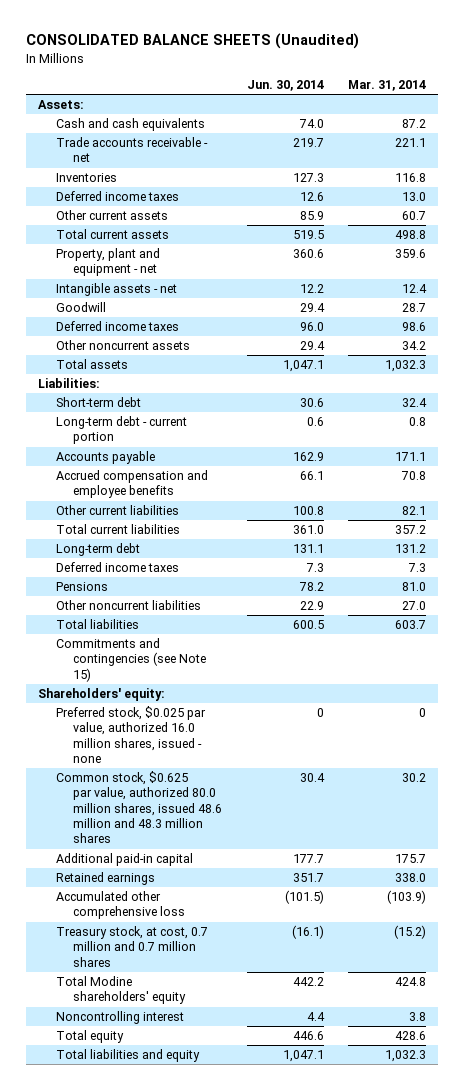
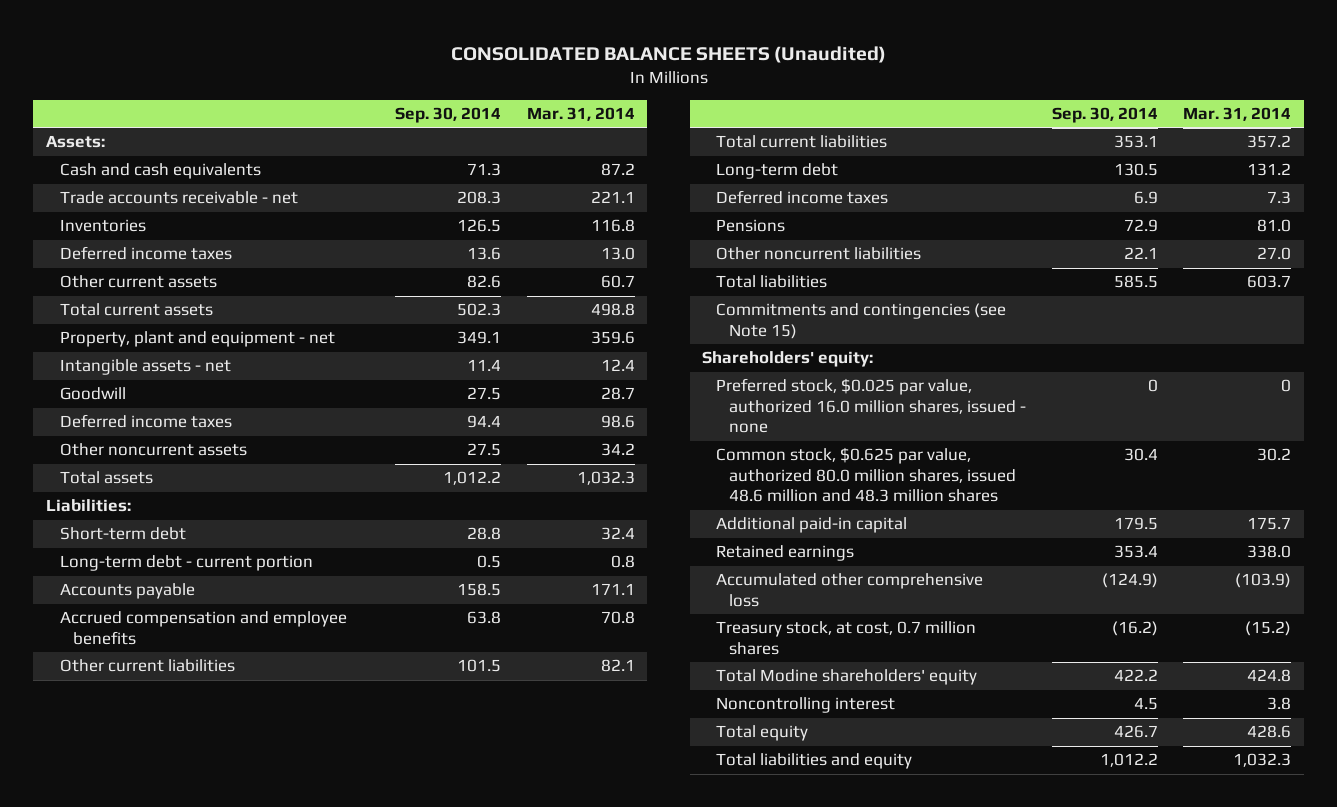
[246,80,324,92] Jun. 30, 2014 -> none
none -> [395,106,502,123] Sep. 30, 2014
[55,926,208,967] Treasury stock, at cost, 0.7 million and 0.7 million shares -> [715,621,976,655] Treasury stock, at cost, 0.7 million shares

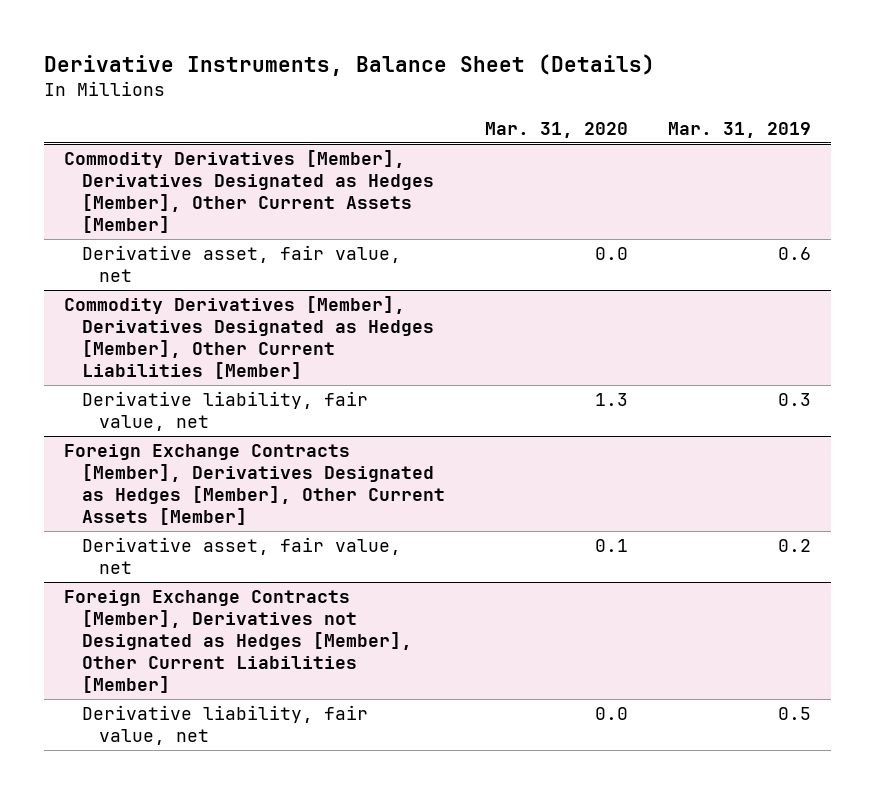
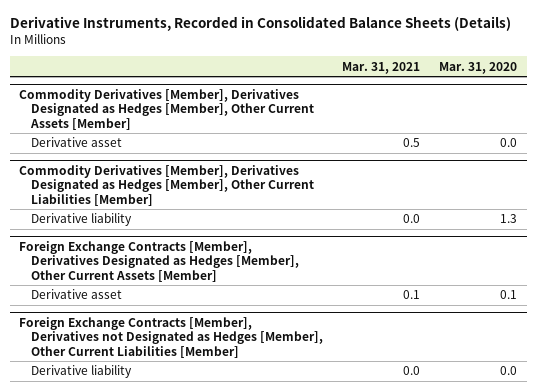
[44,54,656,77] Derivative Instruments, Balance Sheet (Details) -> [9,16,511,32] Derivative Instruments, Recorded in Consolidated Balance Sheets (Details)
[668,121,812,138] Mar. 31, 2019 -> none
none -> [341,61,420,74] Mar. 31, 2021
[81,244,401,282] Derivative asset, fair value, net -> [30,137,122,148] Derivative asset
[81,390,368,431] Derivative liability, fair value, net -> [30,213,132,227] Derivative liability
[81,536,401,574] Derivative asset, fair value, net -> [30,289,122,300] Derivative asset
[81,704,368,745] Derivative liability, fair value, net -> [30,365,132,379] Derivative liability

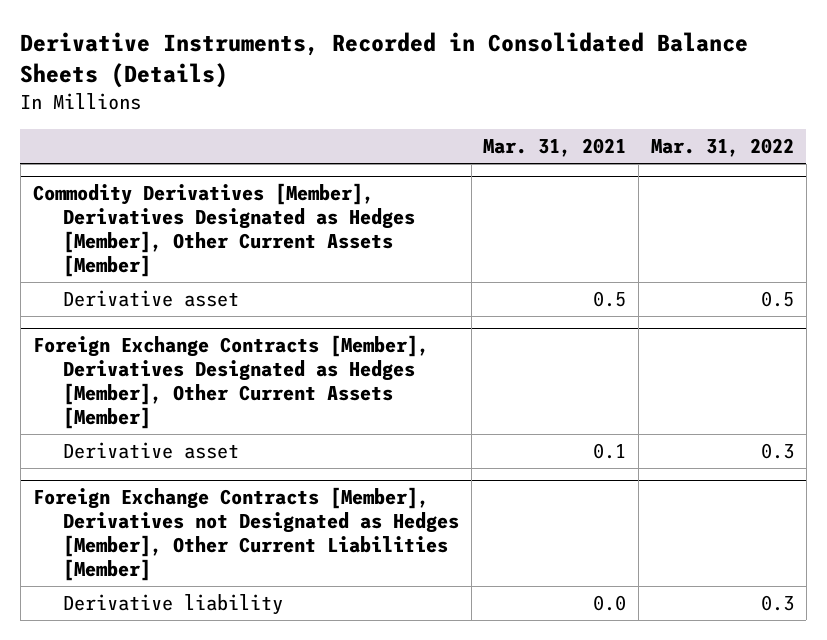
[439,61,518,74] Mar. 31, 2020 -> none
none -> [650,137,794,157] Mar. 31, 2022
[19,164,314,206] Commodity Derivatives [Member], Derivatives Designated as Hedges [Member], Other Current Liabilities [Member] -> none
[30,213,132,227] Derivative liability -> none

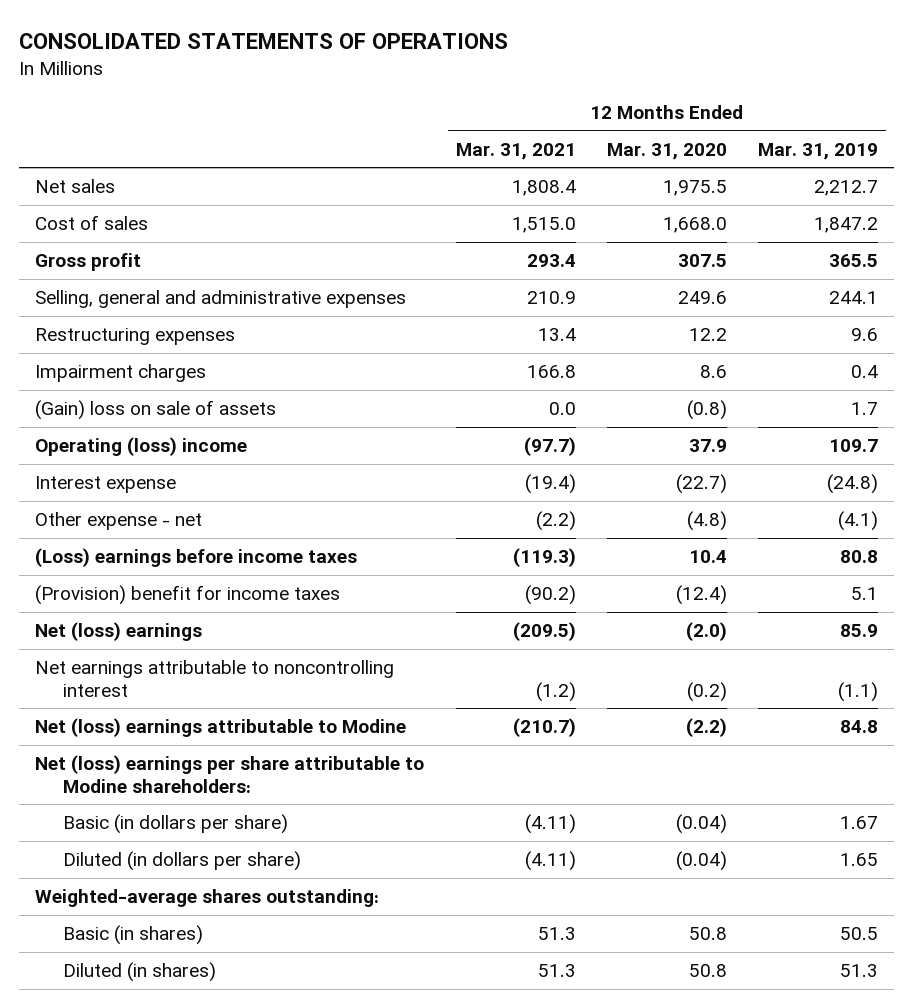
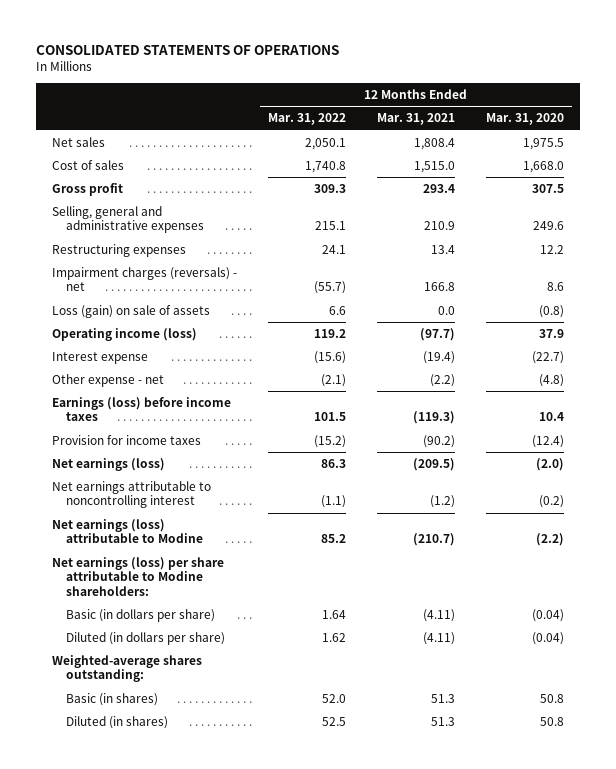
[758,142,879,160] Mar. 31, 2019 -> none
none -> [268,113,347,126] Mar. 31, 2022
[35,364,207,383] Impairment charges -> [51,267,237,292] Impairment charges (reversals) - net
[35,400,277,421] (Gain) loss on sale of assets -> [51,305,210,319] Loss (gain) on sale of assets
[35,437,248,457] Operating (loss) income -> [51,328,197,342] Operating income (loss)
[35,548,358,568] (Loss) earnings before income taxes -> [51,397,231,422] Earnings (loss) before income taxes
[35,585,341,606] (Provision) benefit for income taxes -> [51,435,201,446] Provision for income taxes
[35,622,203,642] Net (loss) earnings -> [51,458,165,472] Net earnings (loss)
[35,718,407,738] Net (loss) earnings attributable to Modine -> [51,519,204,544] Net earnings (loss) attributable to Modine
[35,755,425,793] Net (loss) earnings per share attributable to Modine shareholders: -> [51,557,224,596] Net earnings (loss) per share attributable to Modine shareholders:

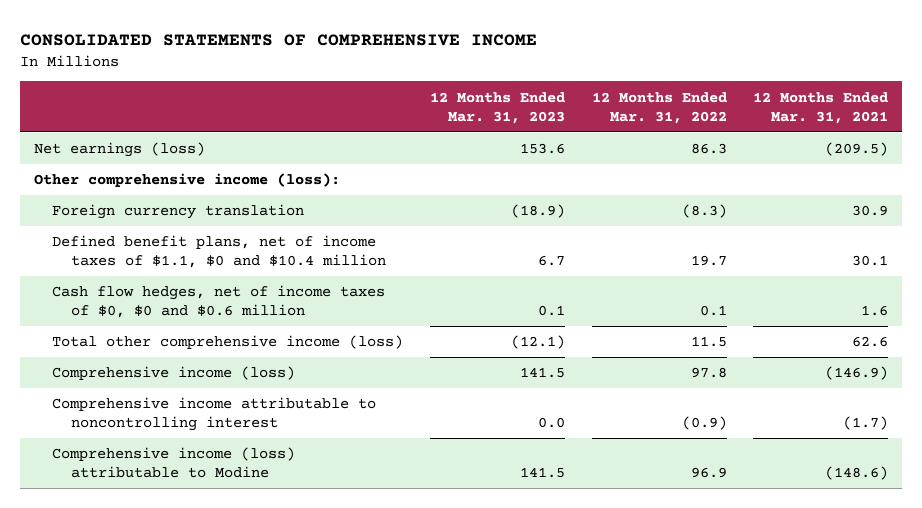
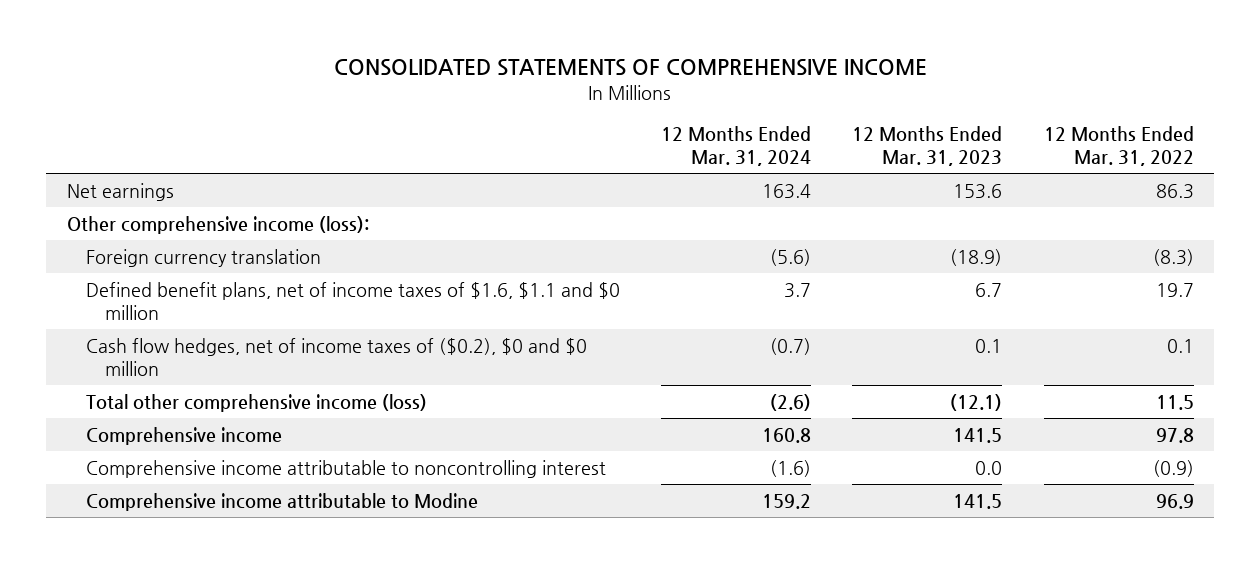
[753,91,889,124] 12 Months Ended Mar. 31, 2021 -> none
none -> [661,125,812,167] 12 Months Ended Mar. 31, 2024
[33,142,205,158] Net earnings (loss) -> [66,182,174,201] Net earnings
[52,235,386,269] Defined benefit plans, net of income taxes of $1.1, $0 and $10.4 million -> [85,281,620,321] Defined benefit plans, net of income taxes of $1.6, $1.1 and $0 million
[52,285,386,319] Cash flow hedges, net of income taxes of $0, $0 and $0.6 million -> [85,337,587,377] Cash flow hedges, net of income taxes of ($0.2), $0 and $0 million
[52,366,296,381] Comprehensive income (loss) -> [85,426,282,445] Comprehensive income
[52,447,296,479] Comprehensive income (loss) attributable to Modine -> [85,492,478,511] Comprehensive income attributable to Modine

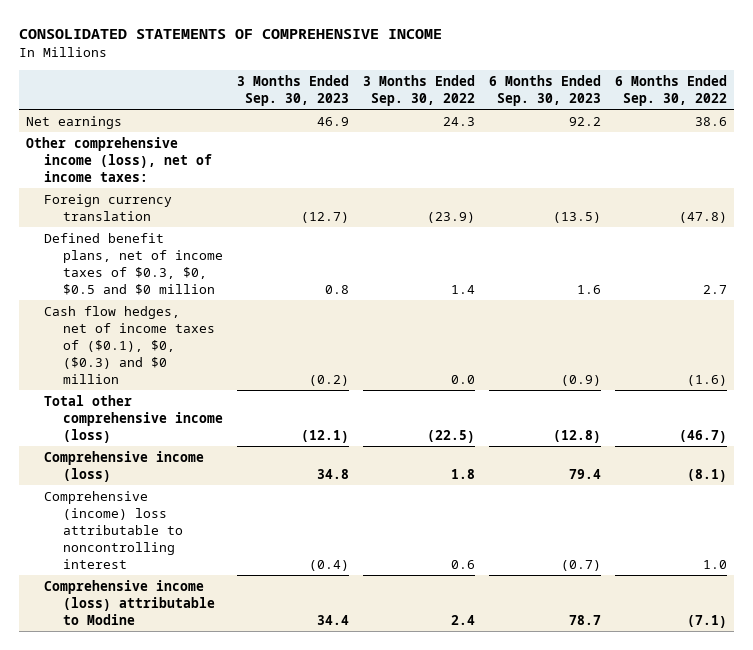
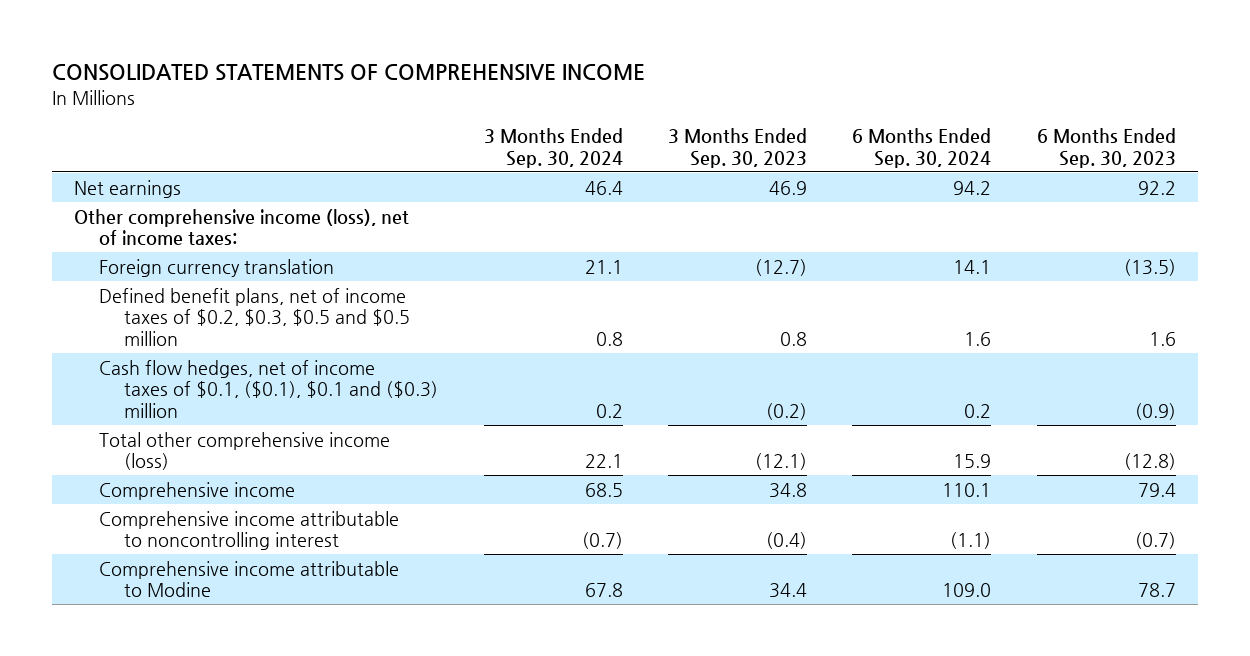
[362,75,475,107] 3 Months Ended Sep. 30, 2022 -> none
[615,75,728,107] 6 Months Ended Sep. 30, 2022 -> none
none -> [483,128,623,168] 3 Months Ended Sep. 30, 2024
none -> [852,128,992,168] 6 Months Ended Sep. 30, 2024
[44,232,223,295] Defined benefit plans, net of income taxes of $0.3, $0, $0.5 and $0 million -> [99,287,411,347] Defined benefit plans, net of income taxes of $0.2, $0.3, $0.5 and $0.5 million
[44,305,215,384] Cash flow hedges, net of income taxes of ($0.1), $0, ($0.3) and $0 million -> [99,359,439,419] Cash flow hedges, net of income taxes of $0.1, ($0.1), $0.1 and ($0.3) million
[44,450,205,482] Comprehensive income (loss) -> [99,481,296,500] Comprehensive income
[44,490,183,569] Comprehensive (income) loss attributable to noncontrolling interest -> [99,510,400,551] Comprehensive income attributable to noncontrolling interest
[44,579,215,625] Comprehensive income (loss) attributable to Modine -> [99,560,400,598] Comprehensive income attributable to Modine

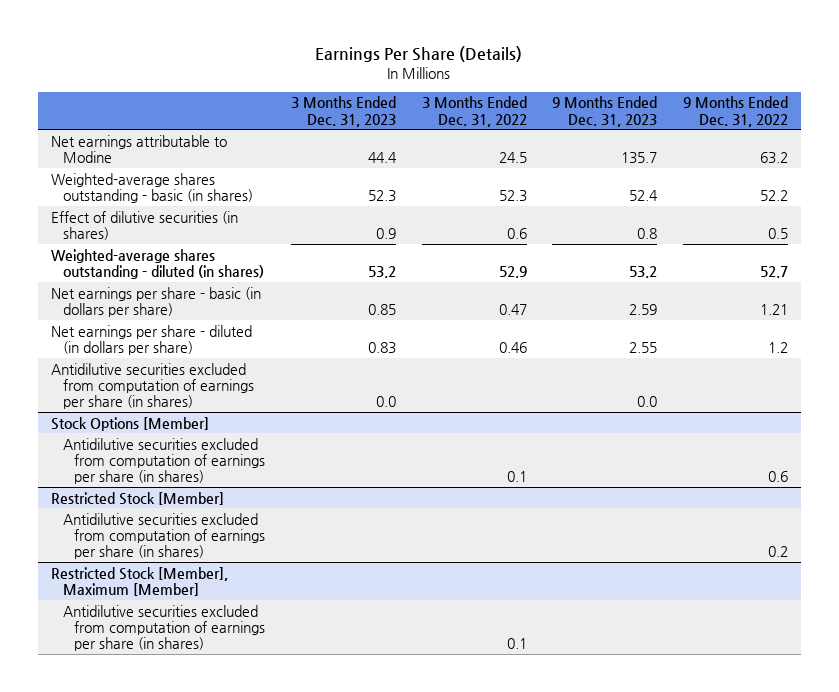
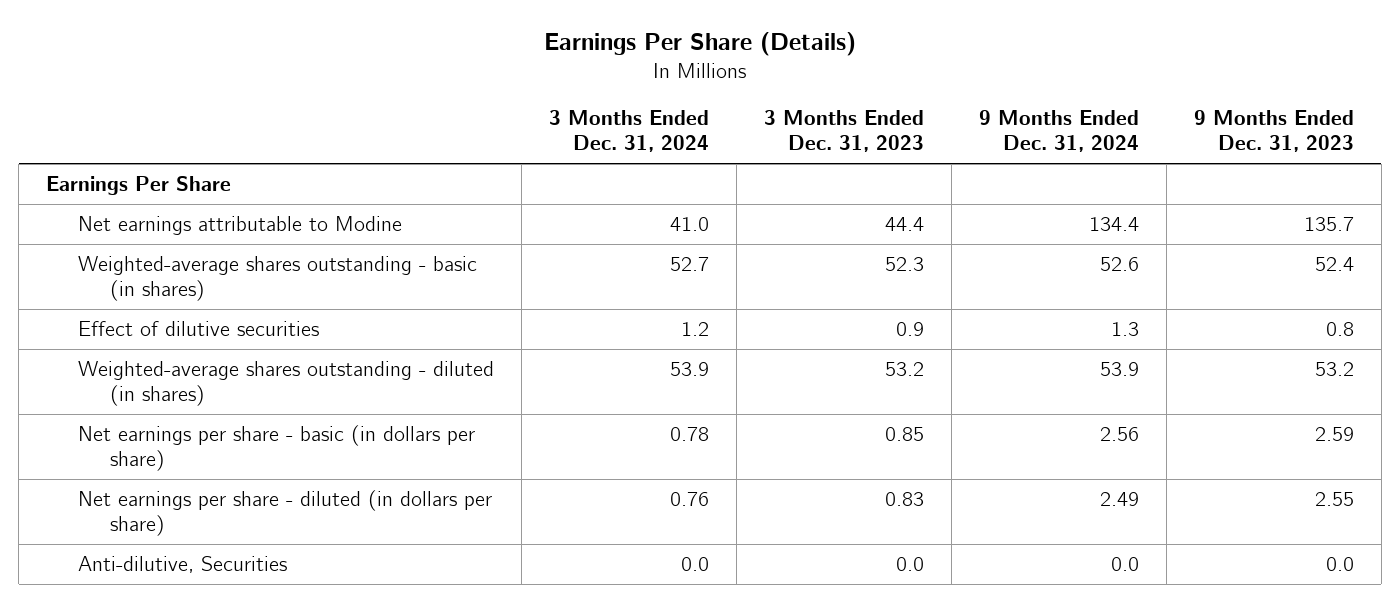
[421,96,527,127] 3 Months Ended Dec. 31, 2022 -> none
[682,96,788,127] 9 Months Ended Dec. 31, 2022 -> none
none -> [549,110,710,153] 3 Months Ended Dec. 31, 2024
none -> [978,110,1139,153] 9 Months Ended Dec. 31, 2024
none -> [46,176,232,196] Earnings Per Share
[50,210,238,240] Effect of dilutive securities (in shares) -> [78,321,320,337] Effect of dilutive securities
[50,416,209,431] Stock Options [Member] -> none
[62,437,266,484] Antidilutive securities excluded from computation of earnings per share (in shares) -> none
[50,491,224,505] Restricted Stock [Member] -> none
[62,512,266,559] Antidilutive securities excluded from computation of earnings per share (in shares) -> none
[50,566,228,596] Restricted Stock [Member], Maximum [Member] -> none
[62,604,266,651] Antidilutive securities excluded from computation of earnings per share (in shares) -> none
[50,362,254,409] Antidilutive securities excluded from computation of earnings per share (in shares) -> [78,556,288,574] Anti-dilutive, Securities

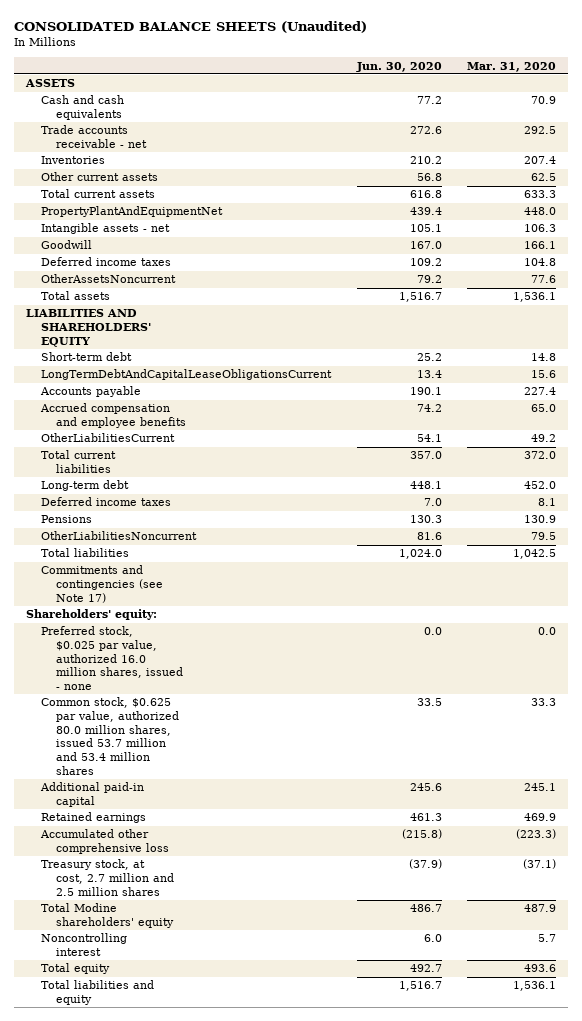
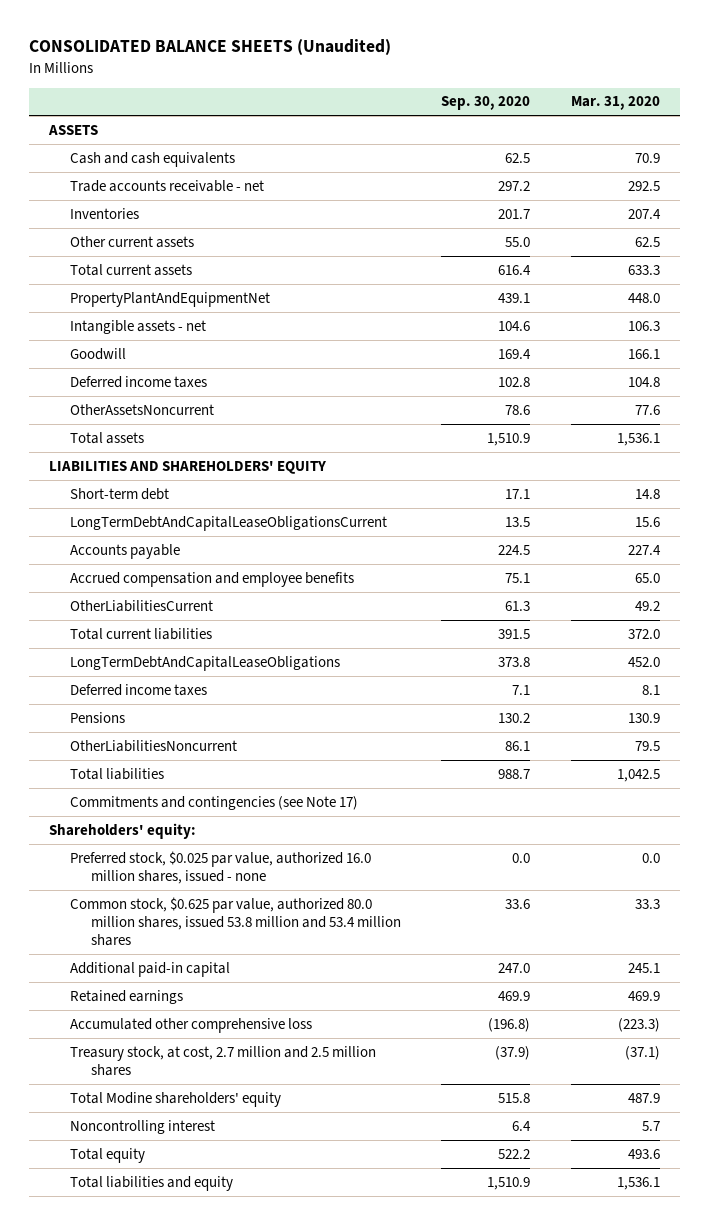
[355,61,442,72] Jun. 30, 2020 -> none
none -> [441,96,531,111] Sep. 30, 2020
[41,480,130,492] Long-term debt -> [70,655,341,671] LongTermDebtAndCapitalLeaseObligations
[41,697,180,775] Common stock, $0.625 par value, authorized 80.0 million shares, issued 53.7 million and 53.4 million shares -> [70,896,401,947] Common stock, $0.625 par value, authorized 80.0 million shares, issued 53.8 million and 53.4 million shares

